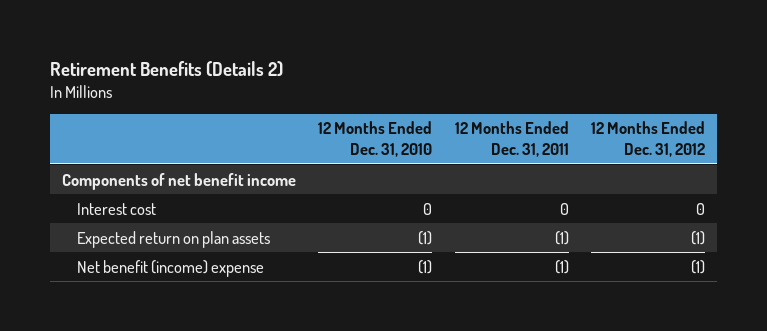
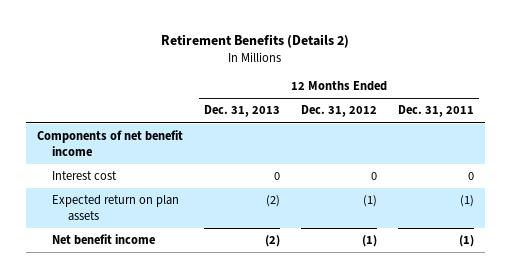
[318,121,433,157] 12 Months Ended Dec. 31, 2010 -> none
none -> [203,105,280,118] Dec. 31, 2013
[77,259,265,277] Net benefit (income) expense -> [52,234,156,246] Net benefit income

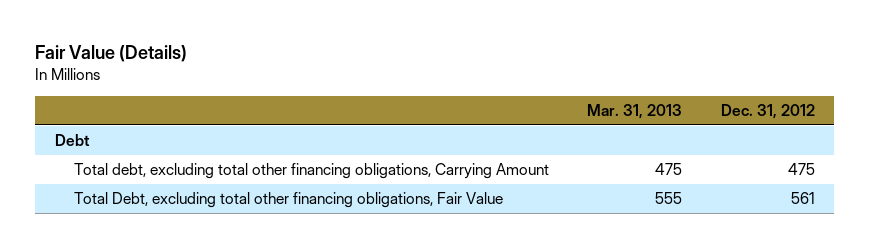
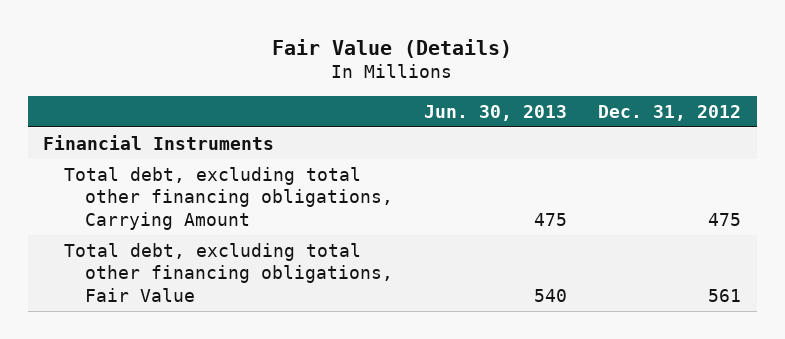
[587,103,683,119] Mar. 31, 2013 -> none
none -> [424,104,568,121] Jun. 30, 2013
[54,134,90,147] Debt -> [43,135,275,151] Financial Instruments
[73,192,503,209] Total Debt, excluding total other financing obligations, Fair Value -> [64,243,393,302] Total debt, excluding total other financing obligations, Fair Value

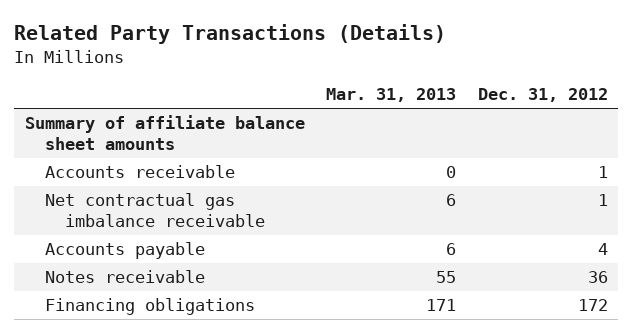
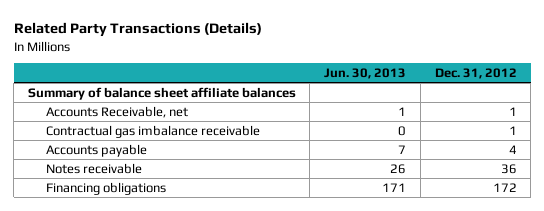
[326,88,457,103] Mar. 31, 2013 -> none
none -> [324,68,407,80] Jun. 30, 2013
[24,115,305,150] Summary of affiliate balance sheet amounts -> [27,86,296,100] Summary of balance sheet affiliate balances
[44,165,235,179] Accounts receivable -> [45,105,188,118] Accounts Receivable, net
[44,193,265,227] Net contractual gas imbalance receivable -> [45,124,260,138] Contractual gas imbalance receivable

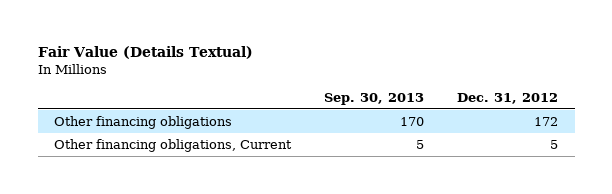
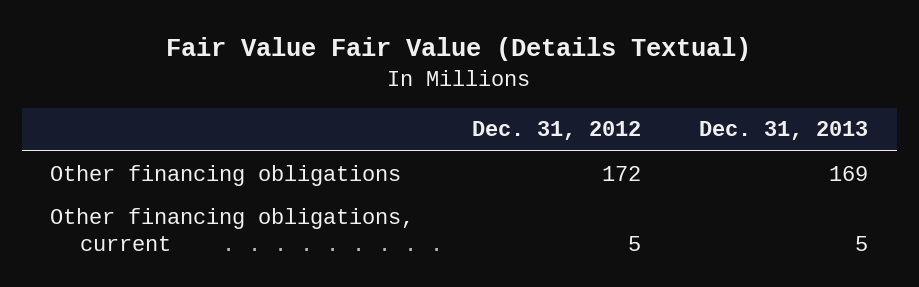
[37,45,253,59] Fair Value (Details Textual) -> [166,36,752,61] Fair Value Fair Value (Details Textual)
[324,92,425,105] Sep. 30, 2013 -> none
none -> [699,121,869,141] Dec. 31, 2013
[54,138,293,152] Other financing obligations, Current -> [50,207,415,251] Other financing obligations, current

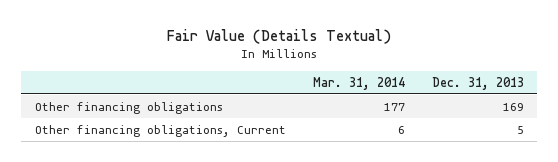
[166,36,752,61] Fair Value Fair Value (Details Textual) -> [167,28,392,44] Fair Value (Details Textual)
[472,121,642,141] Dec. 31, 2012 -> none
none -> [312,76,405,90] Mar. 31, 2014
[50,207,415,251] Other financing obligations, current -> [34,124,286,137] Other financing obligations, Current

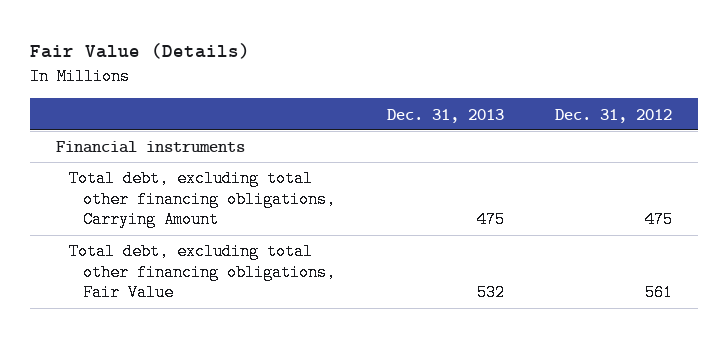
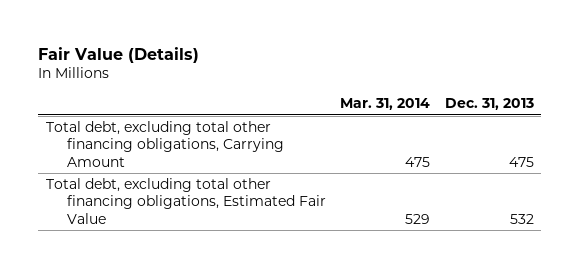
[555,108,673,123] Dec. 31, 2012 -> none
none -> [340,98,431,111] Mar. 31, 2014
[55,141,245,154] Financial instruments -> none
[69,243,337,302] Total debt, excluding total other financing obligations, Fair Value -> [45,178,326,224] Total debt, excluding total other financing obligations, Estimated Fair Value

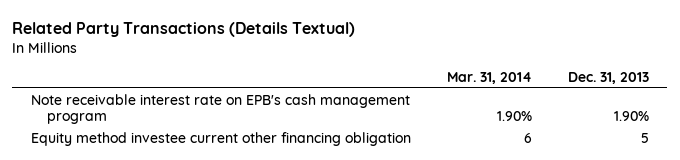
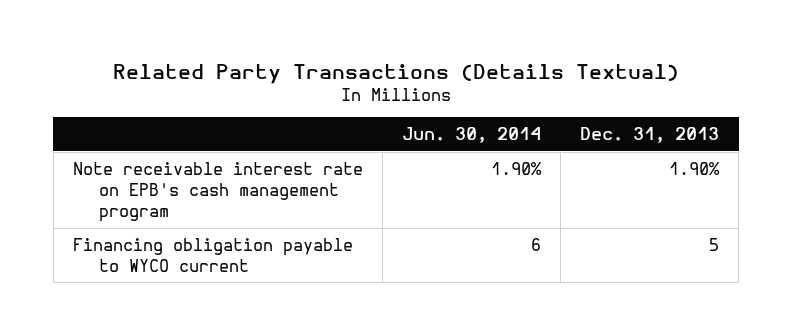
[446,72,532,85] Mar. 31, 2014 -> none
none -> [401,127,541,144] Jun. 30, 2014
[30,131,411,146] Equity method investee current other financing obligation -> [72,237,353,273] Financing obligation payable to WYCO current

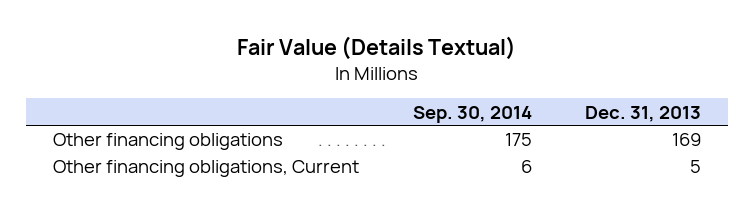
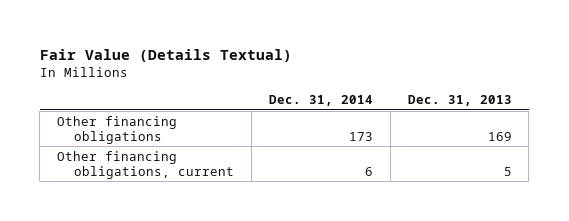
[412,105,532,123] Sep. 30, 2014 -> none
none -> [268,95,373,107] Dec. 31, 2014
[53,160,360,178] Other financing obligations, Current -> [57,150,235,179] Other financing obligations, current

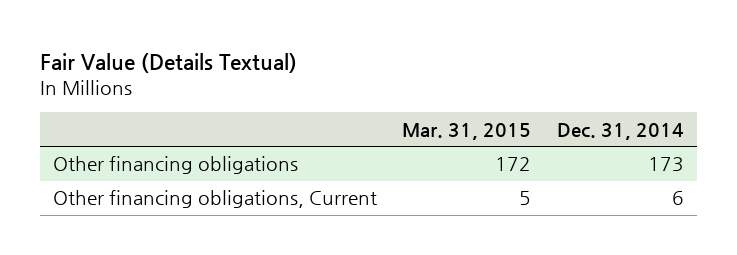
[407,95,512,107] Dec. 31, 2013 -> none
none -> [402,122,532,140] Mar. 31, 2015
[57,150,235,179] Other financing obligations, current -> [53,190,378,209] Other financing obligations, Current

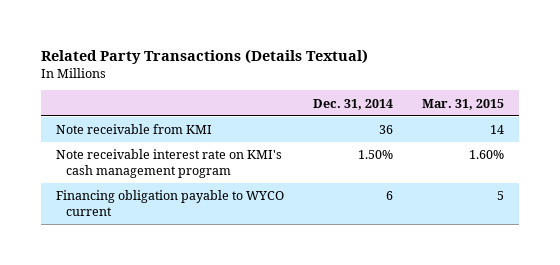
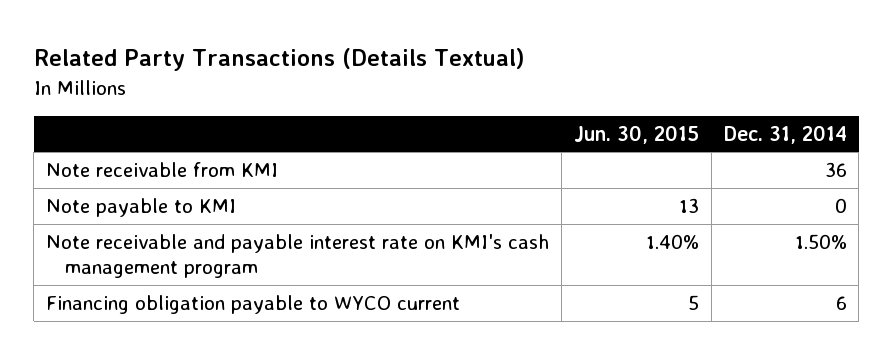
[422,98,505,110] Mar. 31, 2015 -> none
none -> [573,124,699,144] Jun. 30, 2015
none -> [46,197,237,217] Note payable to KMI
[55,149,282,178] Note receivable interest rate on KMI's cash management program -> [46,233,550,279] Note receivable and payable interest rate on KMI's cash management program

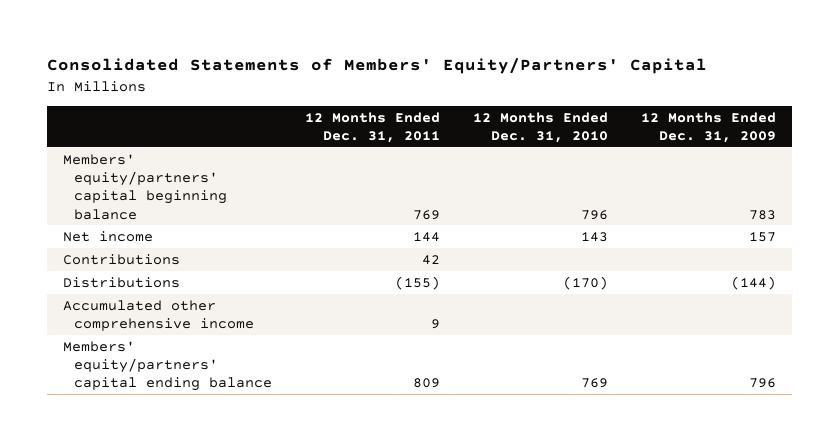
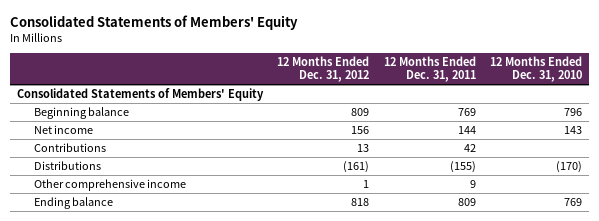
[47,58,708,75] Consolidated Statements of Members' Equity/Partners' Capital -> [9,14,298,30] Consolidated Statements of Members' Equity
[640,111,776,143] 12 Months Ended Dec. 31, 2009 -> none
none -> [277,55,370,83] 12 Months Ended Dec. 31, 2012
none -> [16,87,264,101] Consolidated Statements of Members' Equity
[63,153,228,220] Members' equity/partners' capital beginning balance -> [34,106,130,119] Beginning balance
[63,299,255,332] Accumulated other comprehensive income -> [34,178,187,191] Other comprehensive income
[63,340,273,392] Members' equity/partners' capital ending balance -> [34,196,114,209] Ending balance

